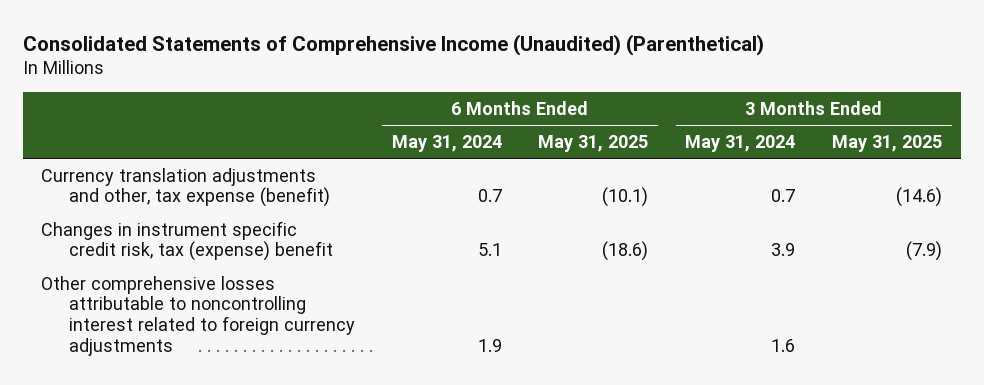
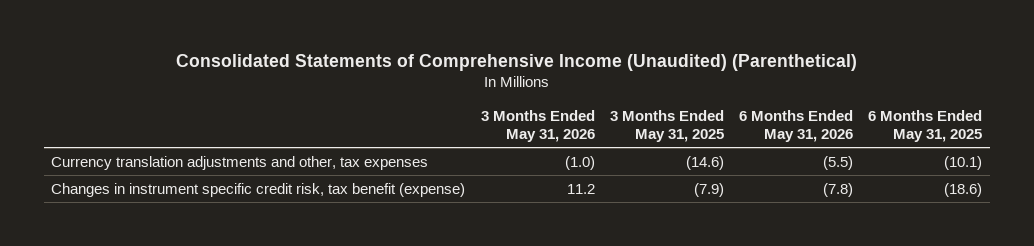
[391,135,502,153] May 31, 2024 -> none
[685,135,796,153] May 31, 2024 -> none
none -> [480,110,595,142] 3 Months Ended May 31, 2026
none -> [738,110,853,142] 6 Months Ended May 31, 2026
[41,275,355,356] Other comprehensive losses attributable to noncontrolling interest related to foreign currency adjustments -> none
[41,167,330,208] Currency translation adjustments and other, tax expense (benefit) -> [51,155,429,170] Currency translation adjustments and other, tax expenses
[41,220,333,262] Changes in instrument specific credit risk, tax (expense) benefit -> [51,182,466,197] Changes in instrument specific credit risk, tax benefit (expense)

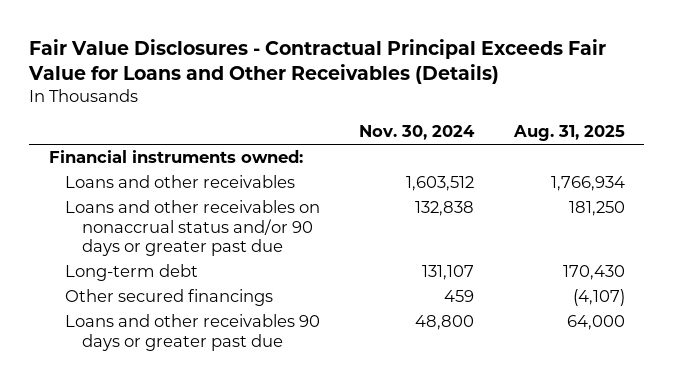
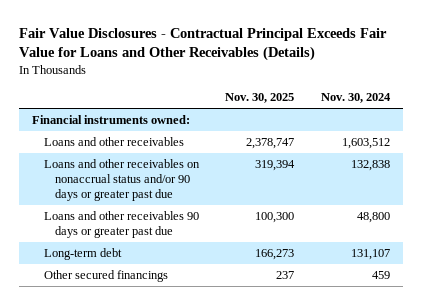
[512,125,625,142] Aug. 31, 2025 -> none
none -> [225,93,295,104] Nov. 30, 2025
[65,314,321,351] Loans and other receivables 90 days or greater past due -> [43,210,199,239] Loans and other receivables 90 days or greater past due

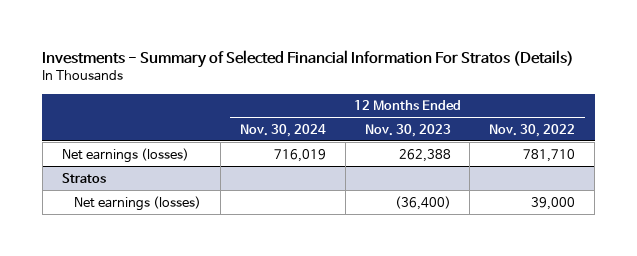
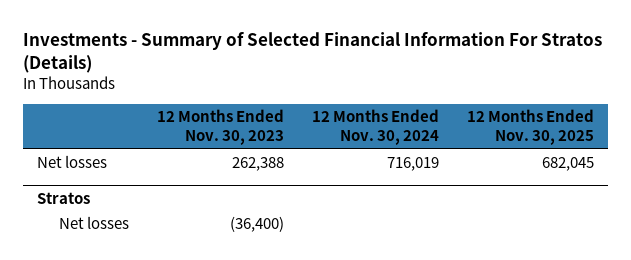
[489,123,576,137] Nov. 30, 2022 -> none
none -> [467,109,595,146] 12 Months Ended Nov. 30, 2025
[61,147,189,163] Net earnings (losses) -> [37,155,108,169] Net losses
[74,195,202,211] Net earnings (losses) -> [59,216,130,230] Net losses

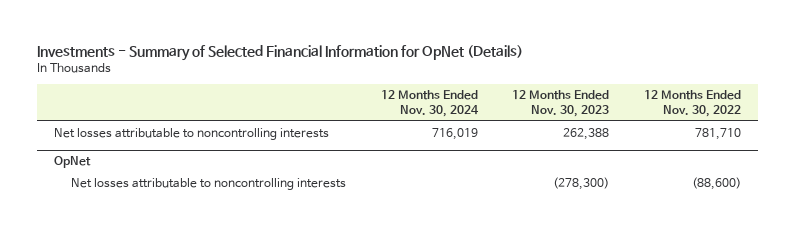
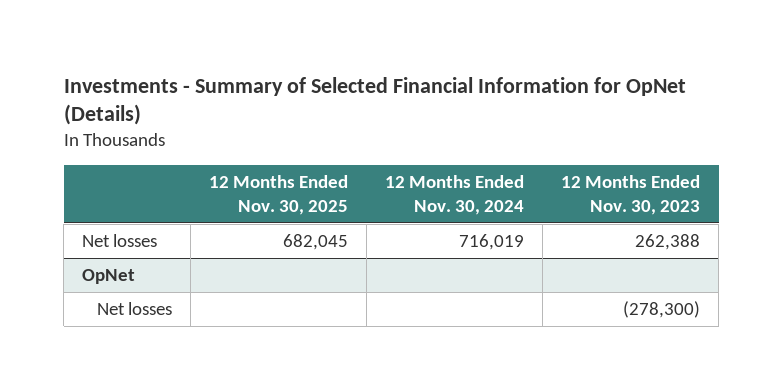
[643,90,741,118] 12 Months Ended Nov. 30, 2022 -> none
none -> [208,175,348,215] 12 Months Ended Nov. 30, 2025
[54,128,330,141] Net losses attributable to noncontrolling interests -> [82,234,158,248] Net losses
[71,178,347,191] Net losses attributable to noncontrolling interests -> [96,302,172,316] Net losses

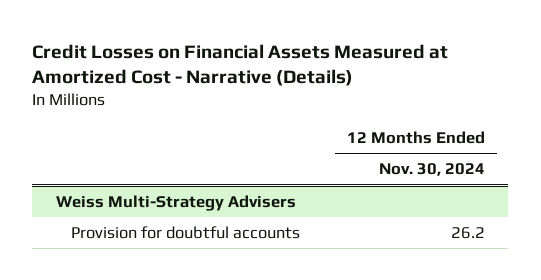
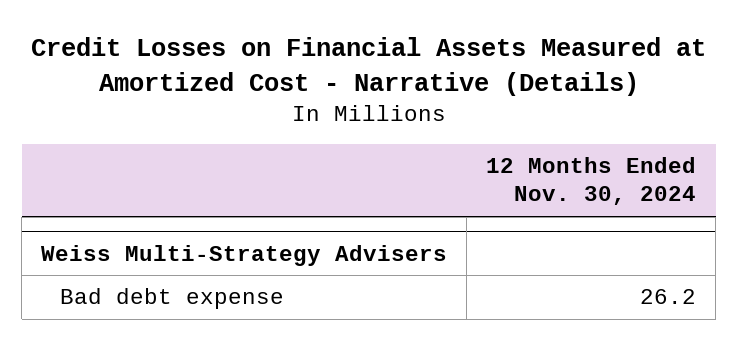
[70,226,300,240] Provision for doubtful accounts -> [59,288,284,310] Bad debt expense

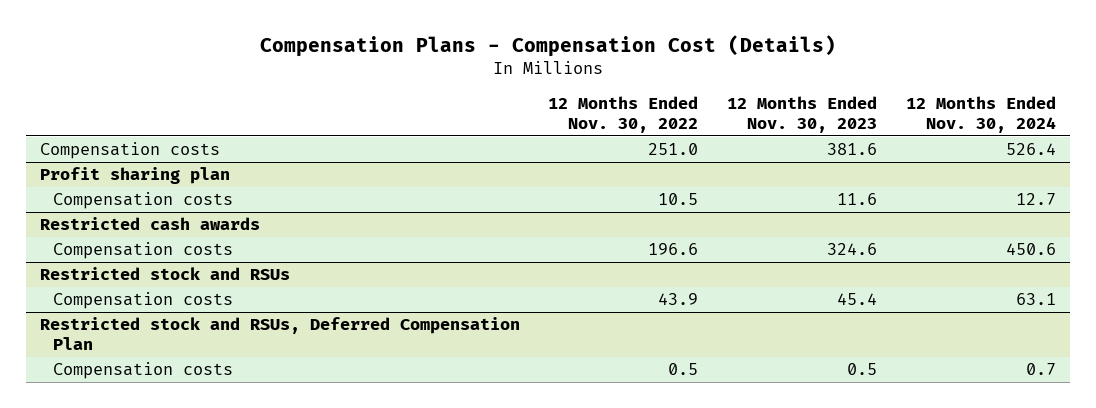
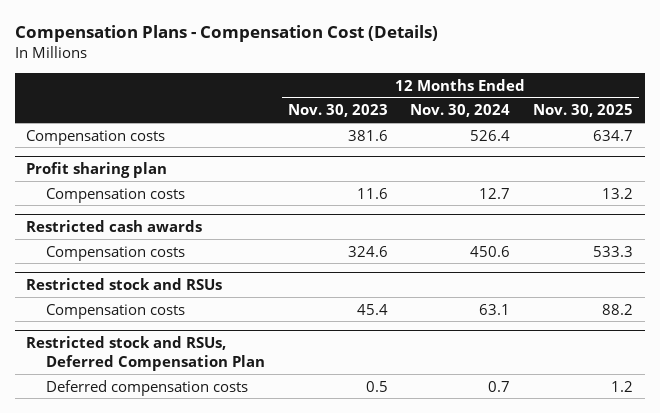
[548,96,699,134] 12 Months Ended Nov. 30, 2022 -> none
none -> [533,104,634,118] Nov. 30, 2025
[52,362,233,380] Compensation costs -> [45,379,248,396] Deferred compensation costs

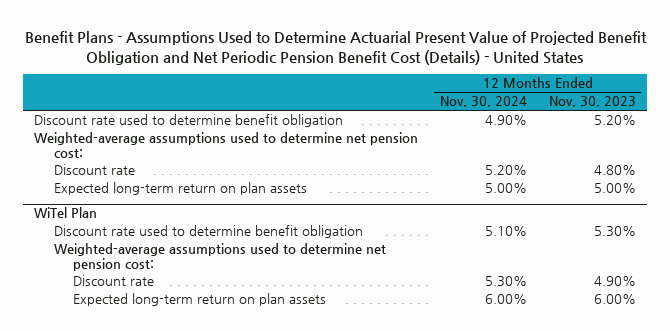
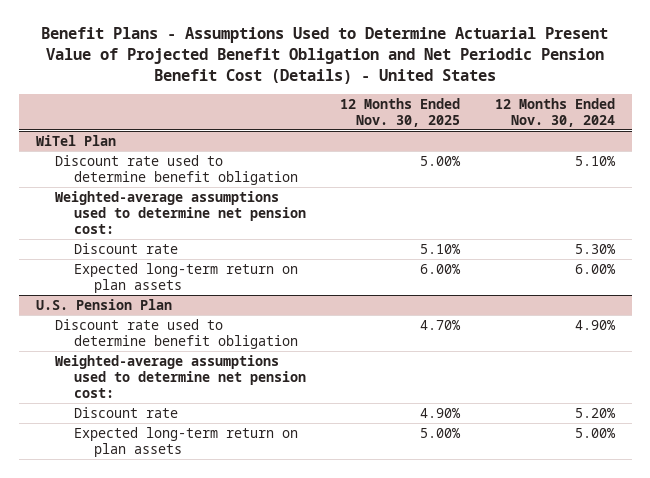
[548,96,636,108] Nov. 30, 2023 -> none
none -> [340,97,461,127] 12 Months Ended Nov. 30, 2025
[34,114,344,128] Discount rate used to determine benefit obligation -> none
[34,132,419,158] Weighted-average assumptions used to determine net pension cost: -> none
[53,164,135,176] Discount rate -> none
[53,182,307,196] Expected long-term return on plan assets -> none
none -> [35,298,172,310] U.S. Pension Plan
none -> [55,318,299,349] Discount rate used to determine benefit obligation
none -> [55,354,307,398] Weighted-average assumptions used to determine net pension cost:
none -> [74,406,179,418] Discount rate
none -> [74,426,299,457] Expected long-term return on plan assets

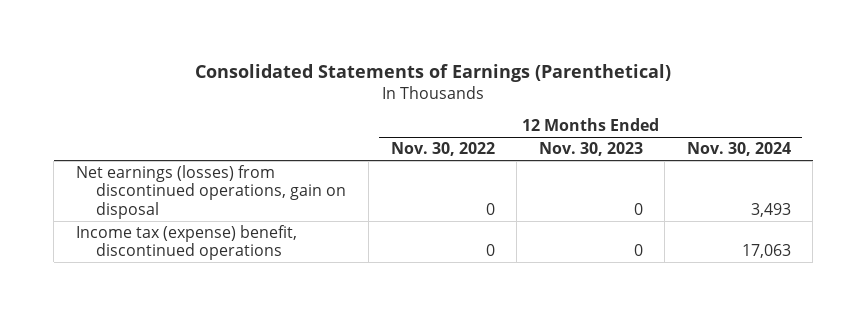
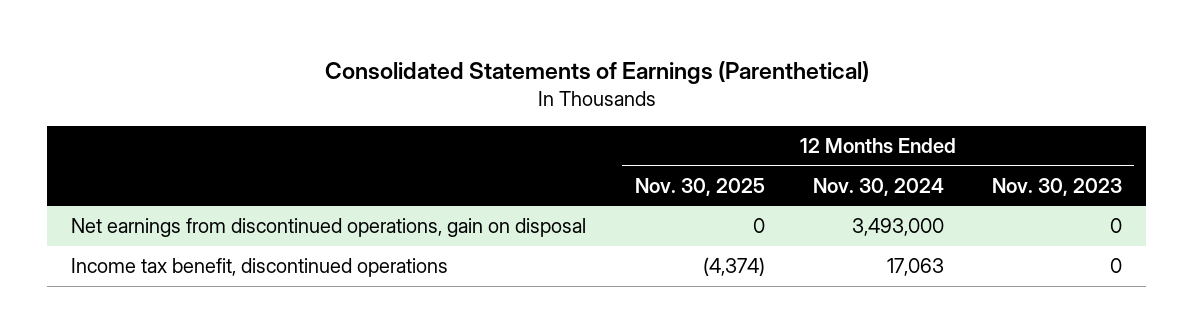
[390,142,495,157] Nov. 30, 2022 -> none
none -> [634,177,765,196] Nov. 30, 2025
[75,165,347,219] Net earnings (losses) from discontinued operations, gain on disposal -> [71,218,587,238] Net earnings from discontinued operations, gain on disposal
[750,202,791,217] 3,493 -> [851,218,944,237] 3,493,000
[75,225,297,261] Income tax (expense) benefit, discontinued operations -> [71,258,449,278] Income tax benefit, discontinued operations

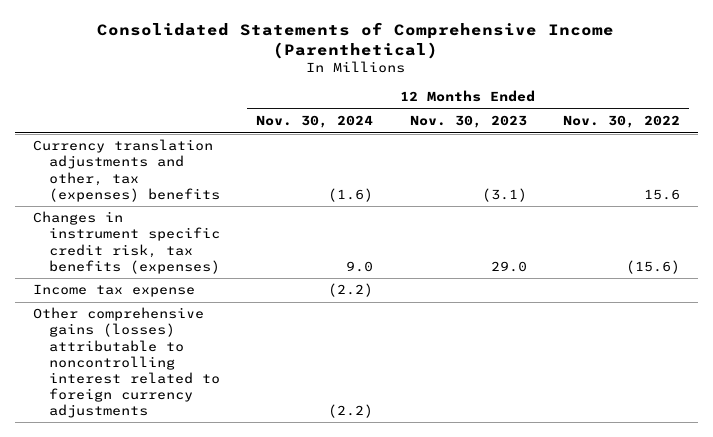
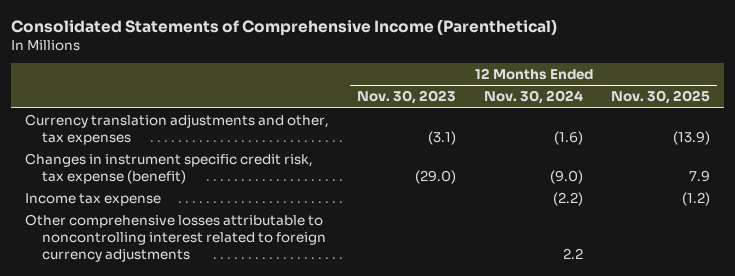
[562,115,680,129] Nov. 30, 2022 -> none
none -> [611,90,711,105] Nov. 30, 2025
[32,139,220,202] Currency translation adjustments and other, tax (expenses) benefits -> [24,114,329,146] Currency translation adjustments and other, tax expenses
[32,211,220,274] Changes in instrument specific credit risk, tax benefits (expenses) -> [24,153,313,185] Changes in instrument specific credit risk, tax expense (benefit)
[346,260,374,272] 9.0 -> [550,170,584,185] (9.0)
[490,260,527,272] 29.0 -> [414,170,456,185] (29.0)
[32,307,220,418] Other comprehensive gains (losses) attributable to noncontrolling interest related to foreign currency adjustments -> [24,214,327,263] Other comprehensive losses attributable to noncontrolling interest related to foreign currency adjustments
[328,403,374,418] (2.2) -> [563,248,584,260] 2.2

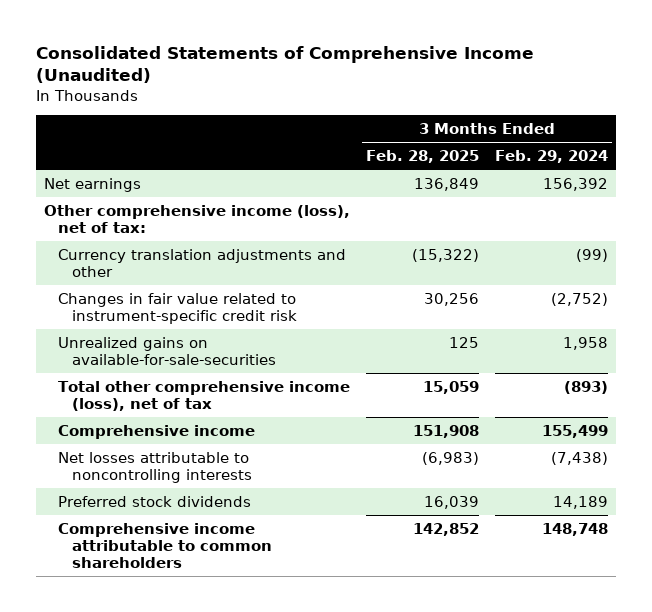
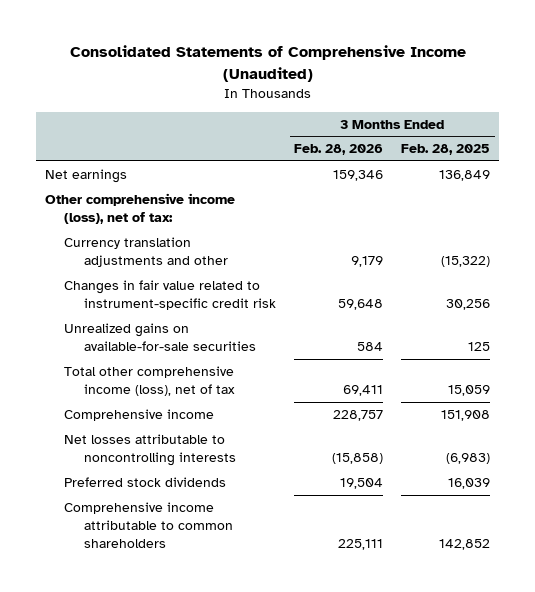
[495,150,609,164] Feb. 29, 2024 -> none
none -> [294,144,384,156] Feb. 28, 2026
[58,336,277,366] Unrealized gains on available-for-sale-securities -> [64,323,256,352] Unrealized gains on available-for-sale securities

